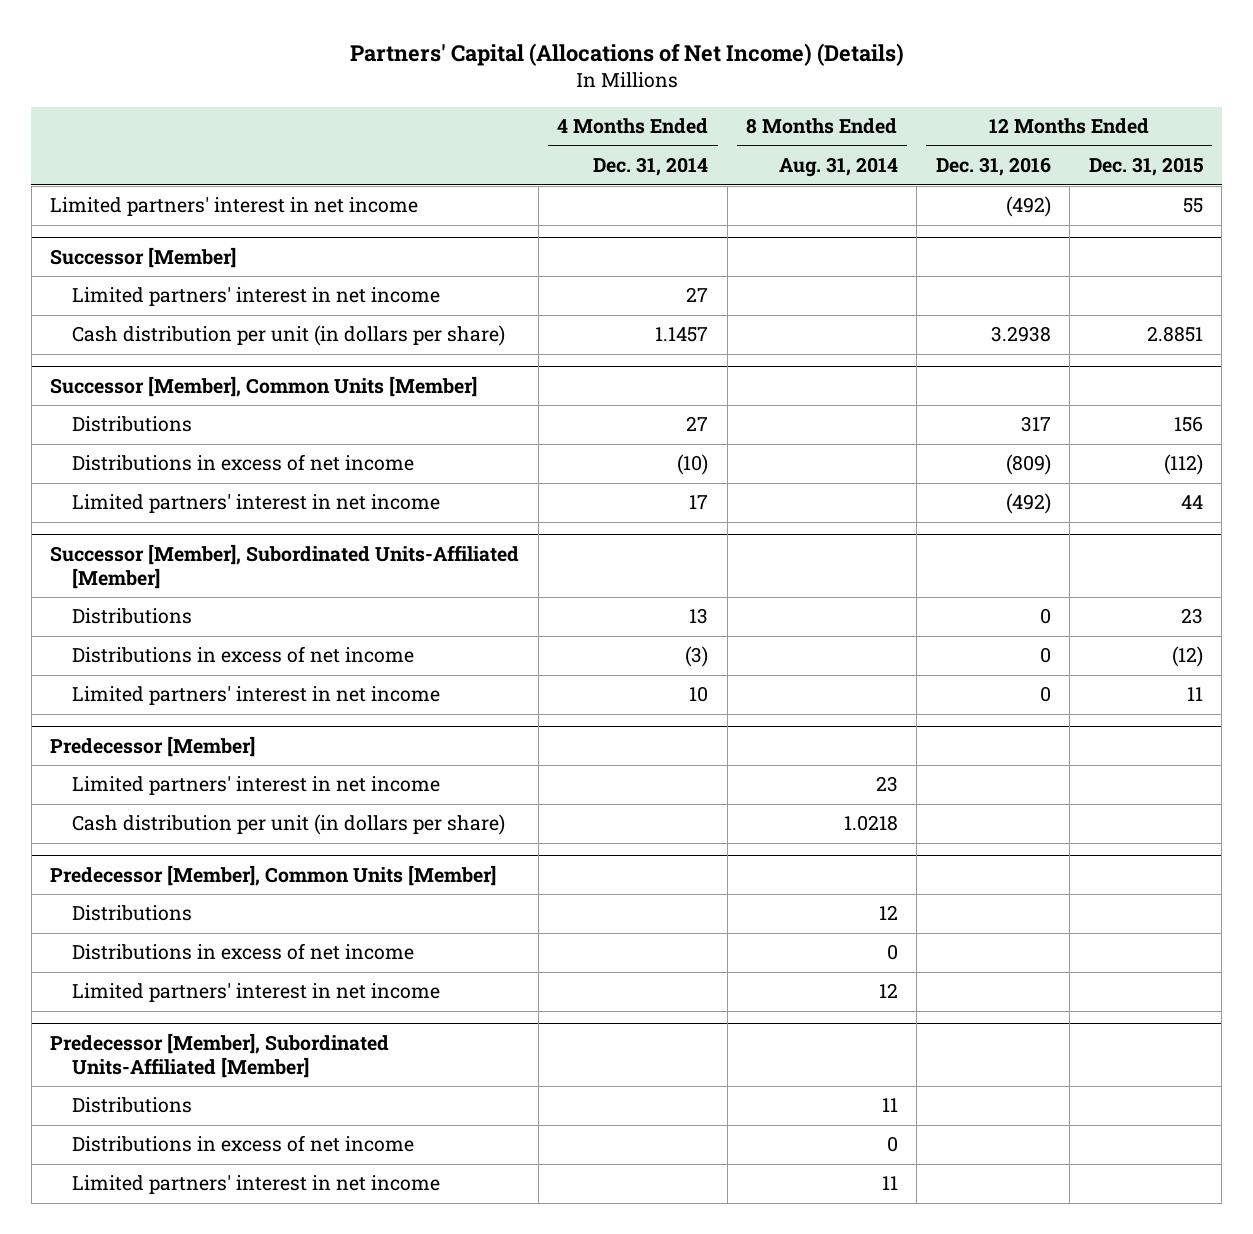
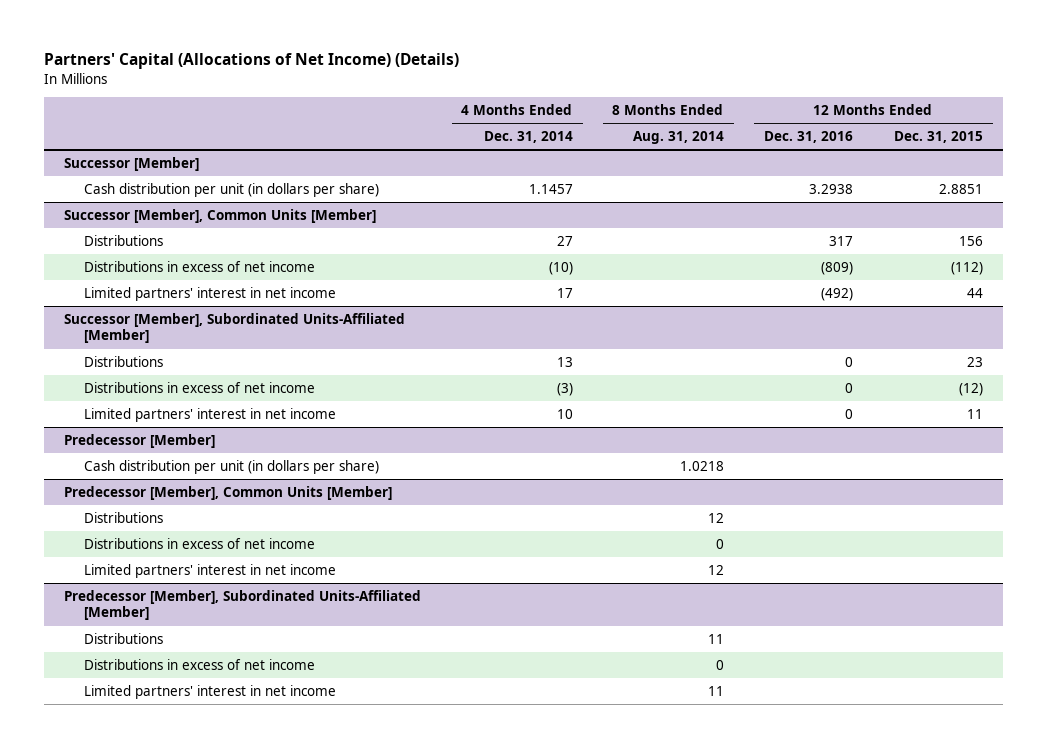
[50,197,419,217] Limited partners' interest in net income -> none
[71,287,440,307] Limited partners' interest in net income -> none
[71,776,440,796] Limited partners' interest in net income -> none

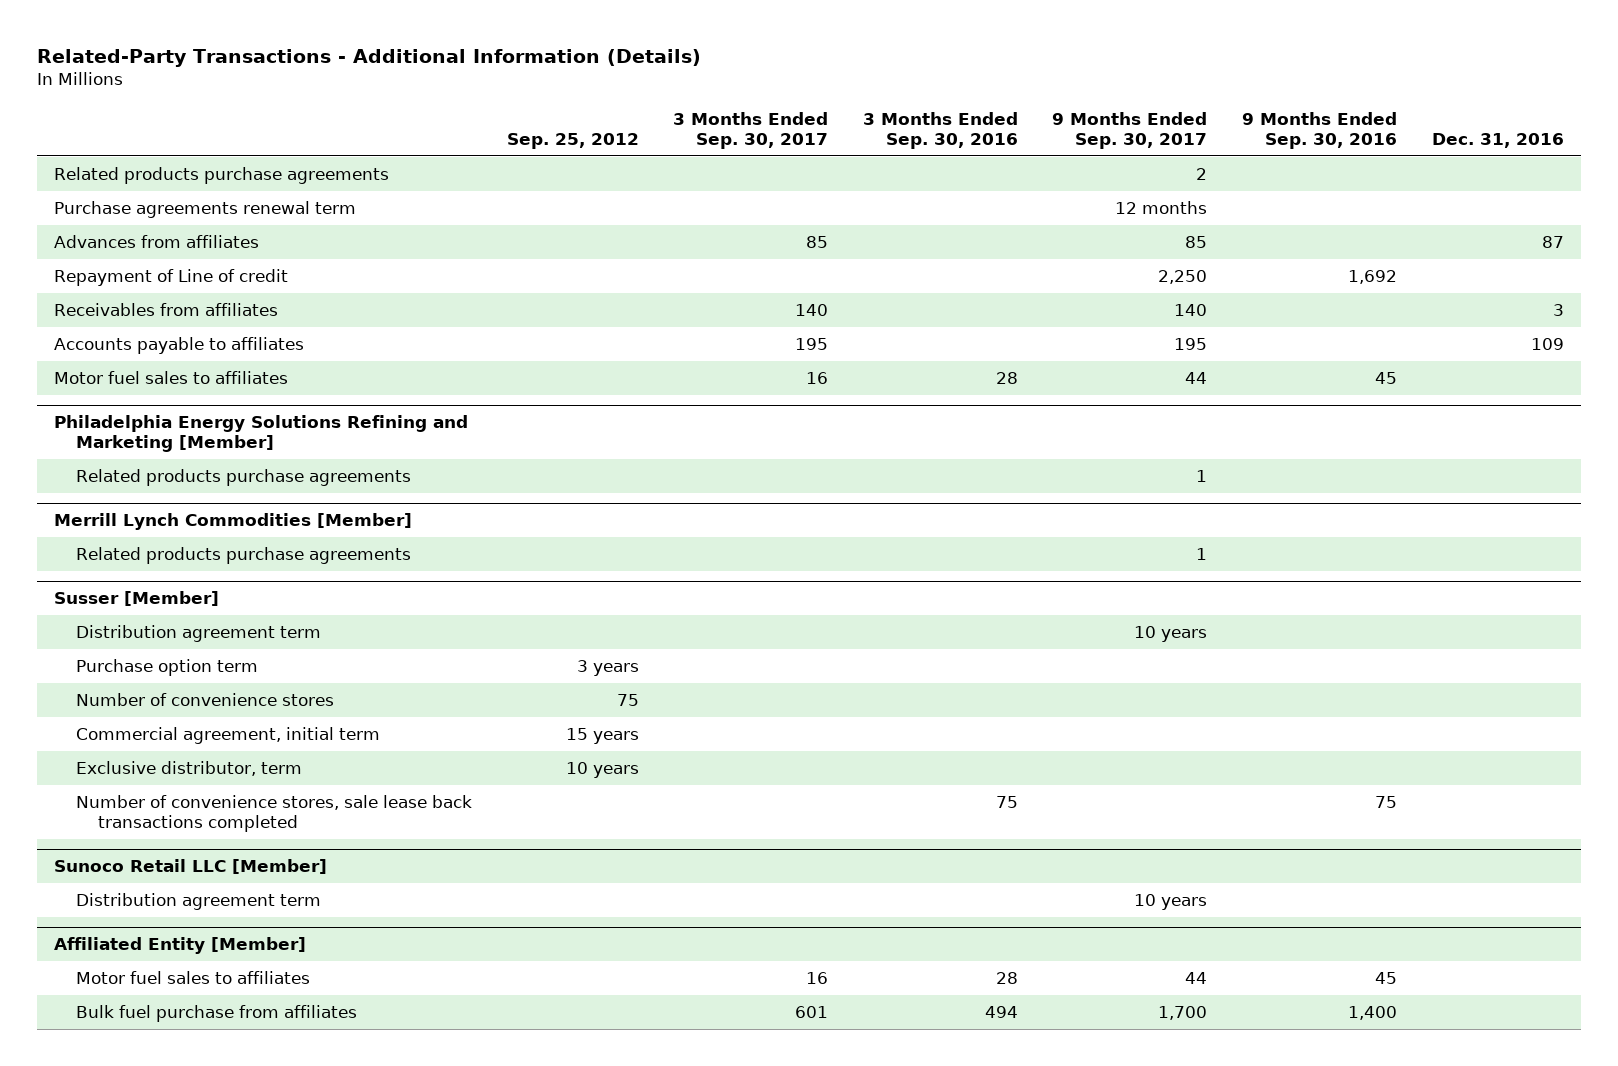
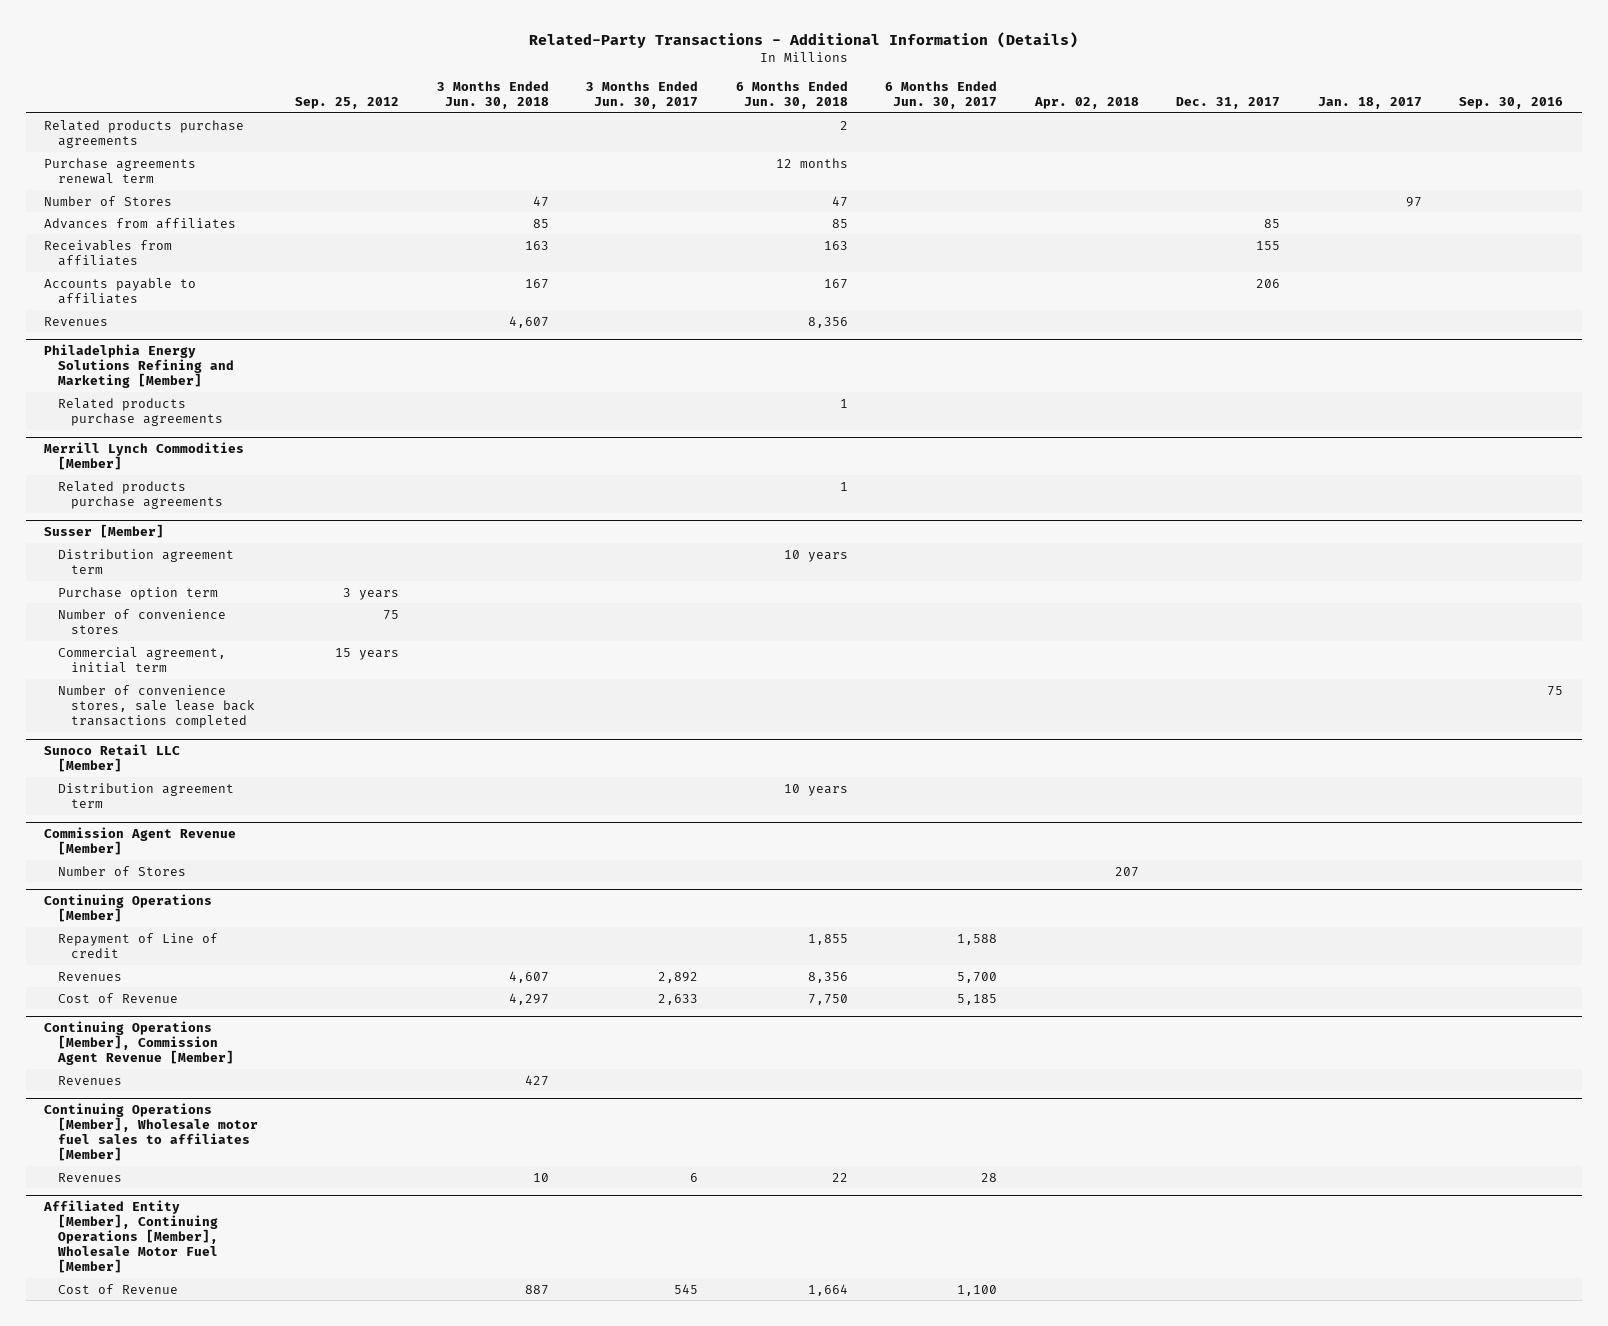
[673,111,829,150] 3 Months Ended Sep. 30, 2017 -> none
[862,111,1018,150] 3 Months Ended Sep. 30, 2016 -> none
[1052,111,1208,150] 9 Months Ended Sep. 30, 2017 -> none
[1242,111,1398,150] 9 Months Ended Sep. 30, 2016 -> none
[1431,133,1564,149] Dec. 31, 2016 -> none
none -> [436,80,549,109] 3 Months Ended Jun. 30, 2018
none -> [586,80,699,109] 3 Months Ended Jun. 30, 2017
none -> [735,80,848,109] 6 Months Ended Jun. 30, 2018
none -> [885,80,998,109] 6 Months Ended Jun. 30, 2017
none -> [1033,96,1139,109] Apr. 02, 2018
none -> [1176,96,1281,109] Dec. 31, 2017
none -> [1317,96,1422,109] Jan. 18, 2017
none -> [1459,96,1564,109] Sep. 30, 2016
none -> [44,195,173,206] Number of Stores
[54,268,289,286] Repayment of Line of credit -> none
[54,370,289,384] Motor fuel sales to affiliates -> none
none -> [44,316,109,326] Revenues
[76,760,303,776] Exclusive distributor, term -> none
[76,970,311,984] Motor fuel sales to affiliates -> none
[76,1004,358,1022] Bulk fuel purchase from affiliates -> none
none -> [44,827,237,856] Commission Agent Revenue [Member]
none -> [57,865,186,876] Number of Stores
none -> [44,894,213,923] Continuing Operations [Member]
none -> [57,932,218,958] Repayment of Line of credit
none -> [57,971,122,981] Revenues
none -> [57,992,178,1003] Cost of Revenue
none -> [44,1021,234,1066] Continuing Operations [Member], Commission Agent Revenue [Member]
none -> [57,1075,122,1085] Revenues
none -> [44,1103,258,1162] Continuing Operations [Member], Wholesale motor fuel sales to affiliates [Member]
none -> [57,1172,122,1182] Revenues
[54,937,307,955] Affiliated Entity [Member] -> [43,1200,218,1274] Affiliated Entity [Member], Continuing Operations [Member], Wholesale Motor Fuel [Member]
none -> [57,1283,178,1294] Cost of Revenue

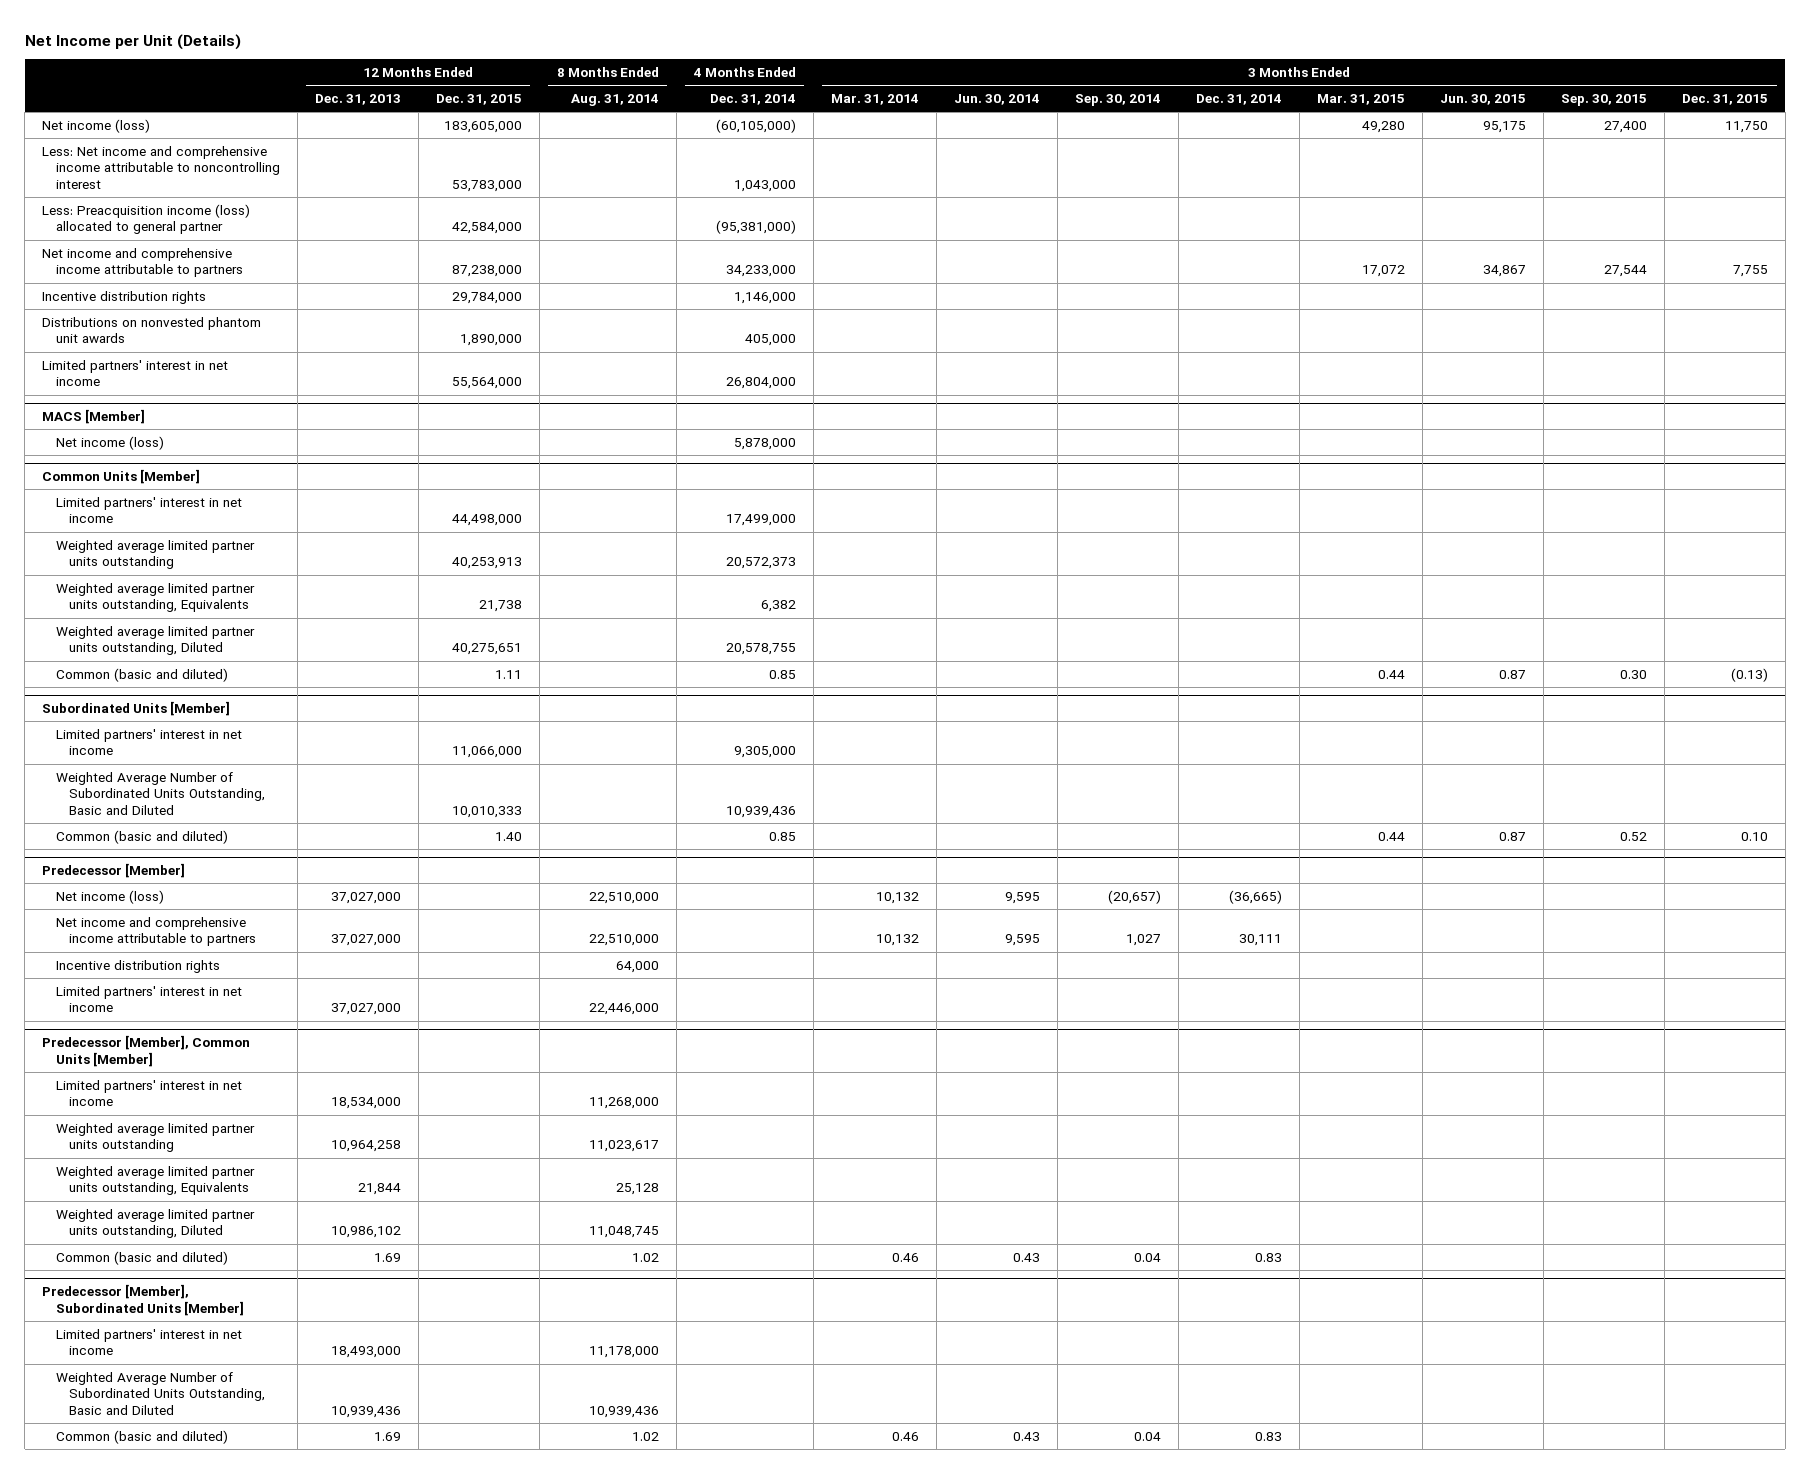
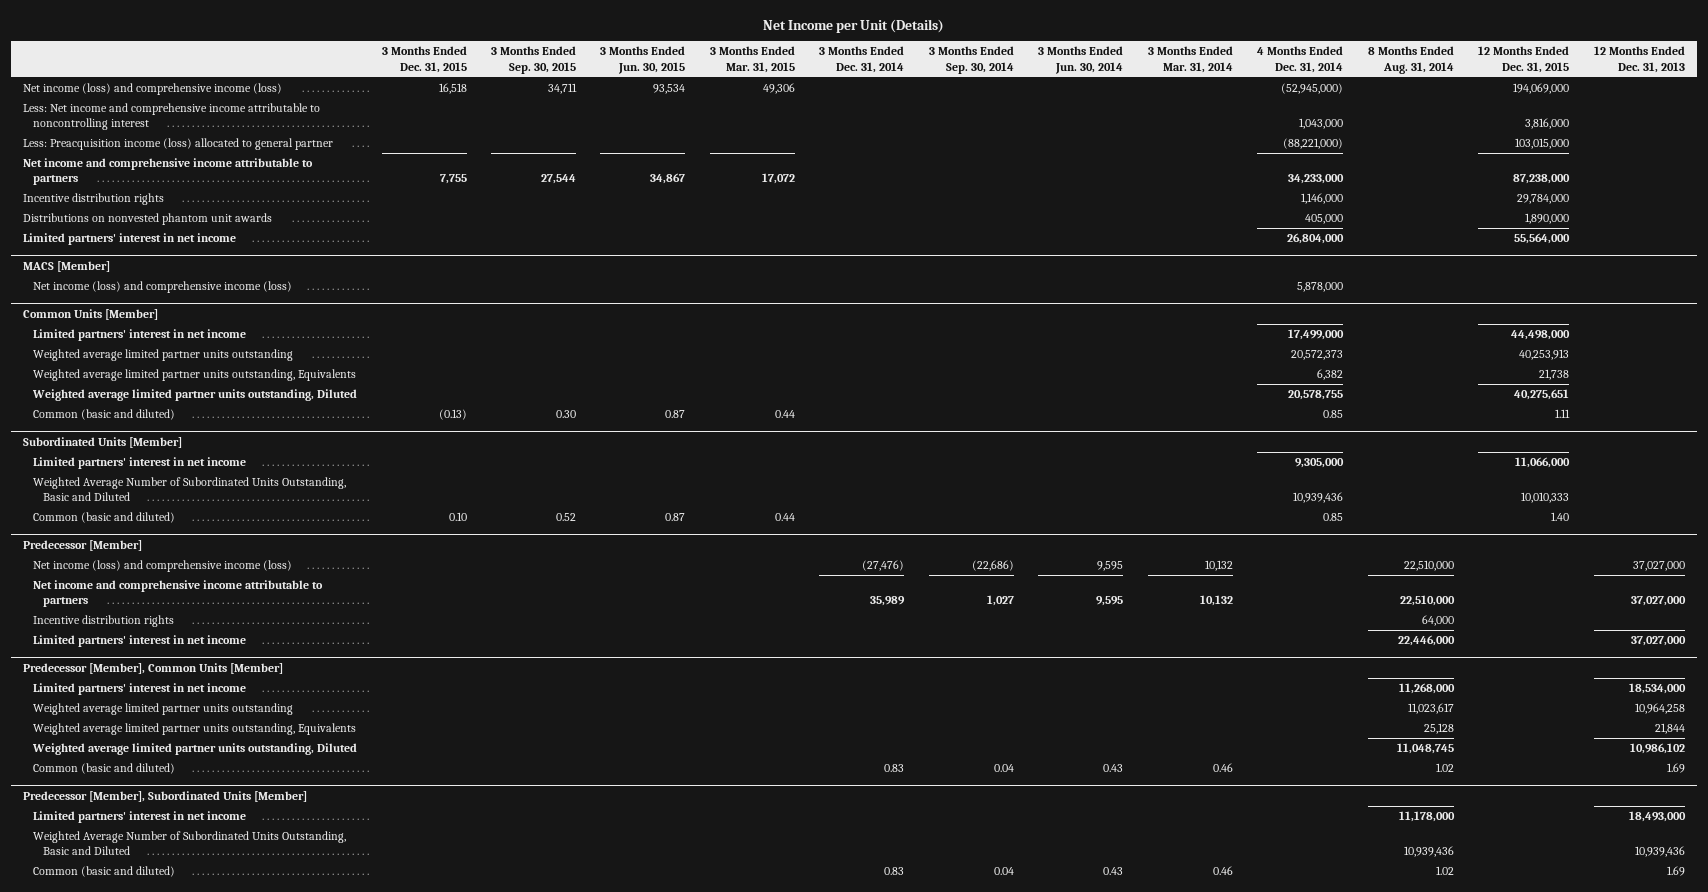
[42,118,151,133] Net income (loss) -> [23,83,283,96] Net income (loss) and comprehensive income (loss)
[443,120,522,133] 183,605,000 -> [1513,83,1570,95] 194,069,000
[715,118,796,133] (60,105,000) -> [1281,83,1344,95] (52,945,000)
[1361,120,1405,133] 49,280 -> [762,83,795,95] 49,306
[1482,120,1526,133] 95,175 -> [653,84,686,95] 93,534
[1603,120,1647,133] 27,400 -> [548,83,578,95] 34,711
[1724,120,1768,133] 11,750 -> [438,83,467,95] 16,518
[451,180,522,193] 53,783,000 -> [1525,118,1570,130] 3,816,000
[451,222,522,235] 42,584,000 -> [1515,138,1570,150] 103,015,000
[715,220,796,235] (95,381,000) -> [1283,138,1344,150] (88,221,000)
[55,435,164,450] Net income (loss) -> [33,281,293,294] Net income (loss) and comprehensive income (loss)
[55,889,164,904] Net income (loss) -> [33,560,293,573] Net income (loss) and comprehensive income (loss)
[1107,889,1161,904] (20,657) -> [971,560,1014,572] (22,686)
[1228,889,1282,904] (36,665) -> [862,560,905,572] (27,476)
[1238,934,1282,947] 30,111 -> [870,596,906,607] 35,989

